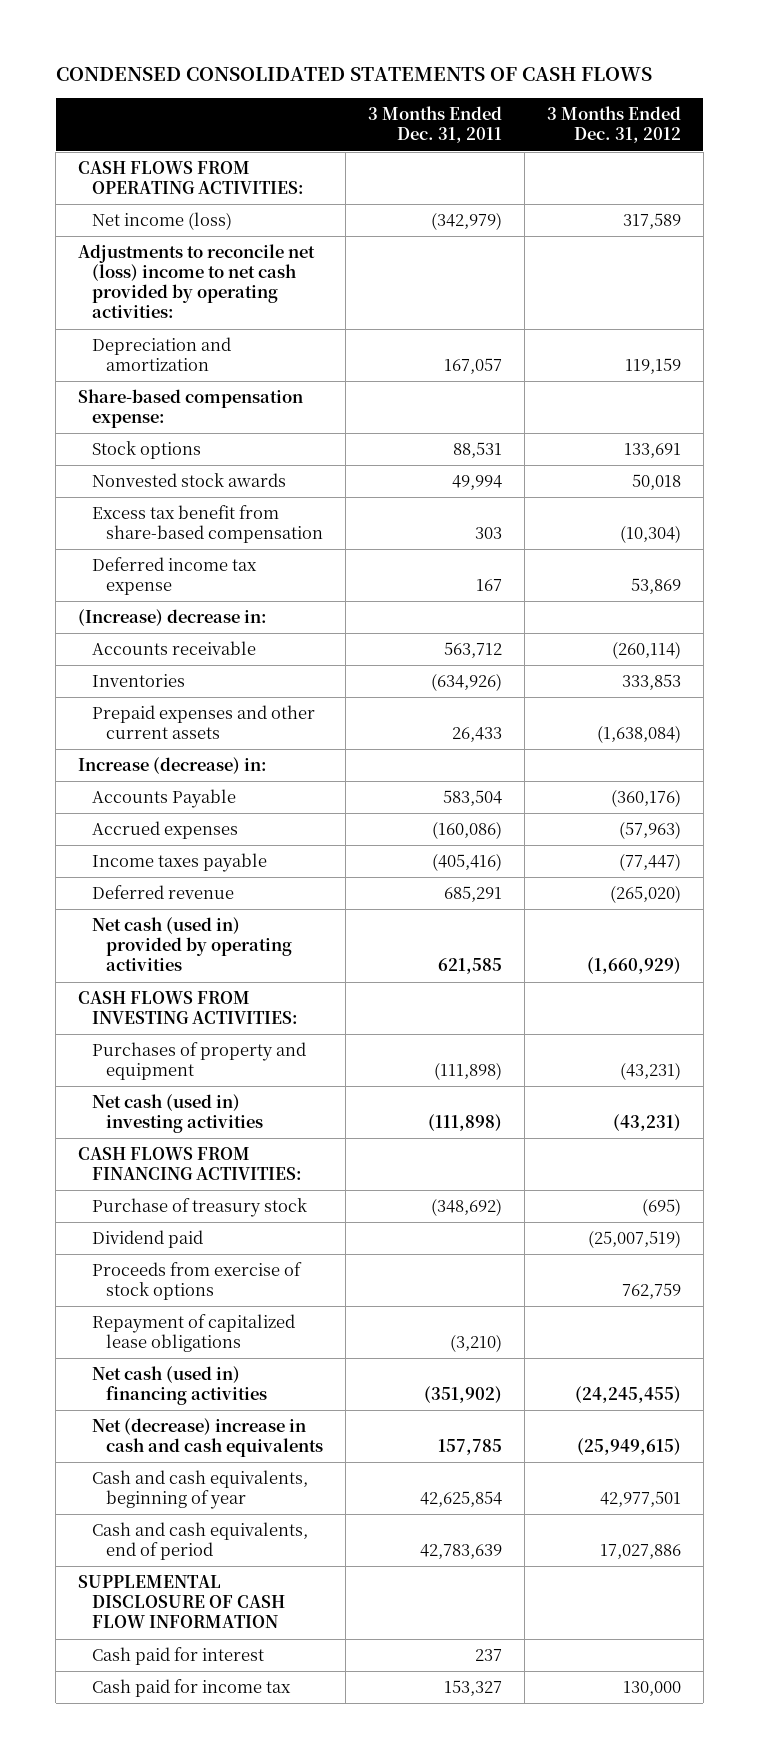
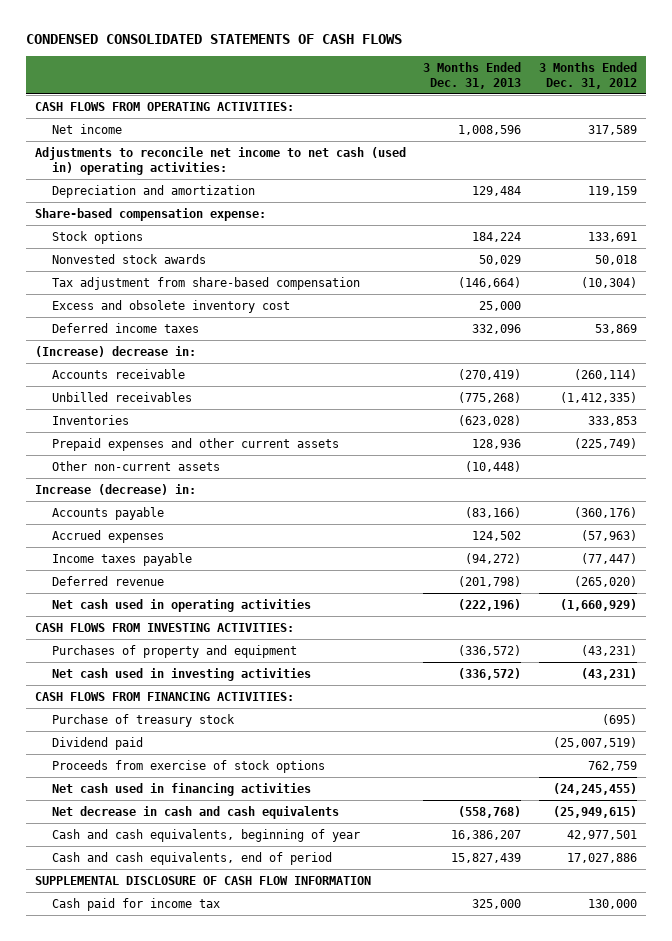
[367,106,502,144] 3 Months Ended Dec. 31, 2011 -> none
none -> [423,61,522,89] 3 Months Ended Dec. 31, 2013
[91,212,232,231] Net income (loss) -> [51,123,122,134] Net income
[78,244,316,319] Adjustments to reconcile net (loss) income to net cash provided by operating activities: -> [34,146,406,175] Adjustments to reconcile net income to net cash (used in) operating activities:
[91,505,323,544] Excess tax benefit from share-based compensation -> [51,276,360,290] Tax adjustment from share-based compensation
none -> [51,299,290,313] Excess and obsolete inventory cost
[91,557,257,596] Deferred income tax expense -> [51,322,199,333] Deferred income taxes
none -> [51,391,192,402] Unbilled receivables
[596,725,681,744] (1,638,084) -> [573,437,637,449] (225,749)
none -> [51,460,220,471] Other non-current assets
[91,789,236,809] Accounts Payable -> [51,506,164,520] Accounts payable
[91,917,292,972] Net cash (used in) provided by operating activities -> [51,598,311,612] Net cash used in operating activities
[91,1094,263,1134] Net cash (used in) investing activities -> [51,667,311,681] Net cash used in investing activities
[91,1314,295,1353] Repayment of capitalized lease obligations -> none
[91,1366,267,1406] Net cash (used in) financing activities -> [51,782,311,796] Net cash used in financing activities
[91,1418,323,1458] Net (decrease) increase in cash and cash equivalents -> [51,805,339,819] Net decrease in cash and cash equivalents
[91,1647,264,1666] Cash paid for interest -> none

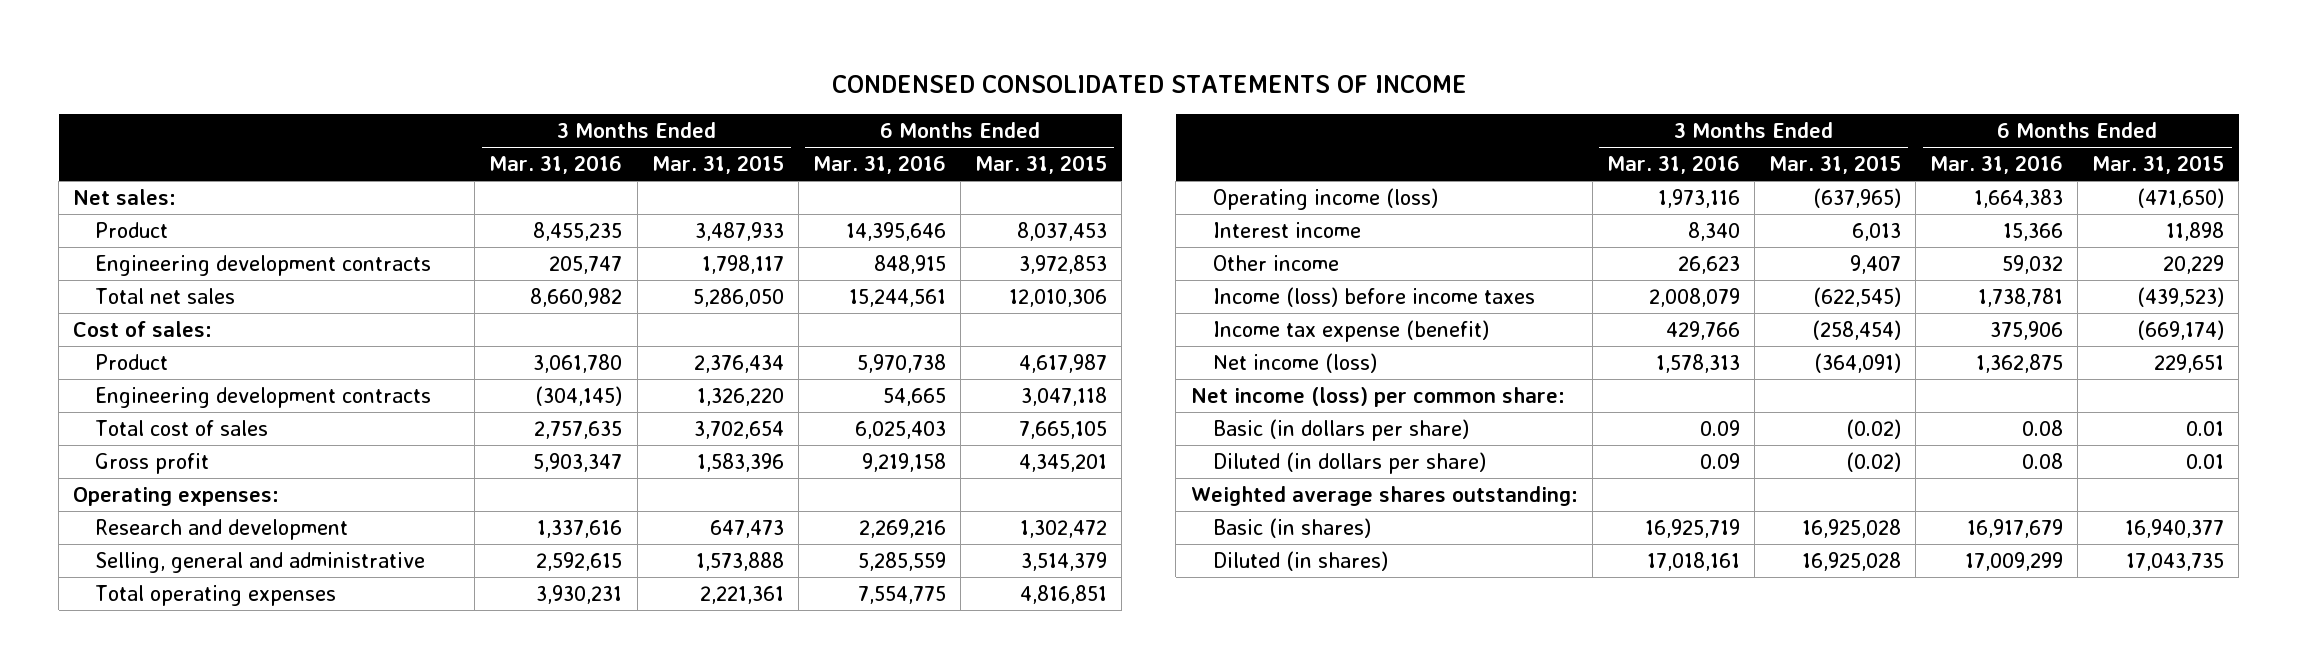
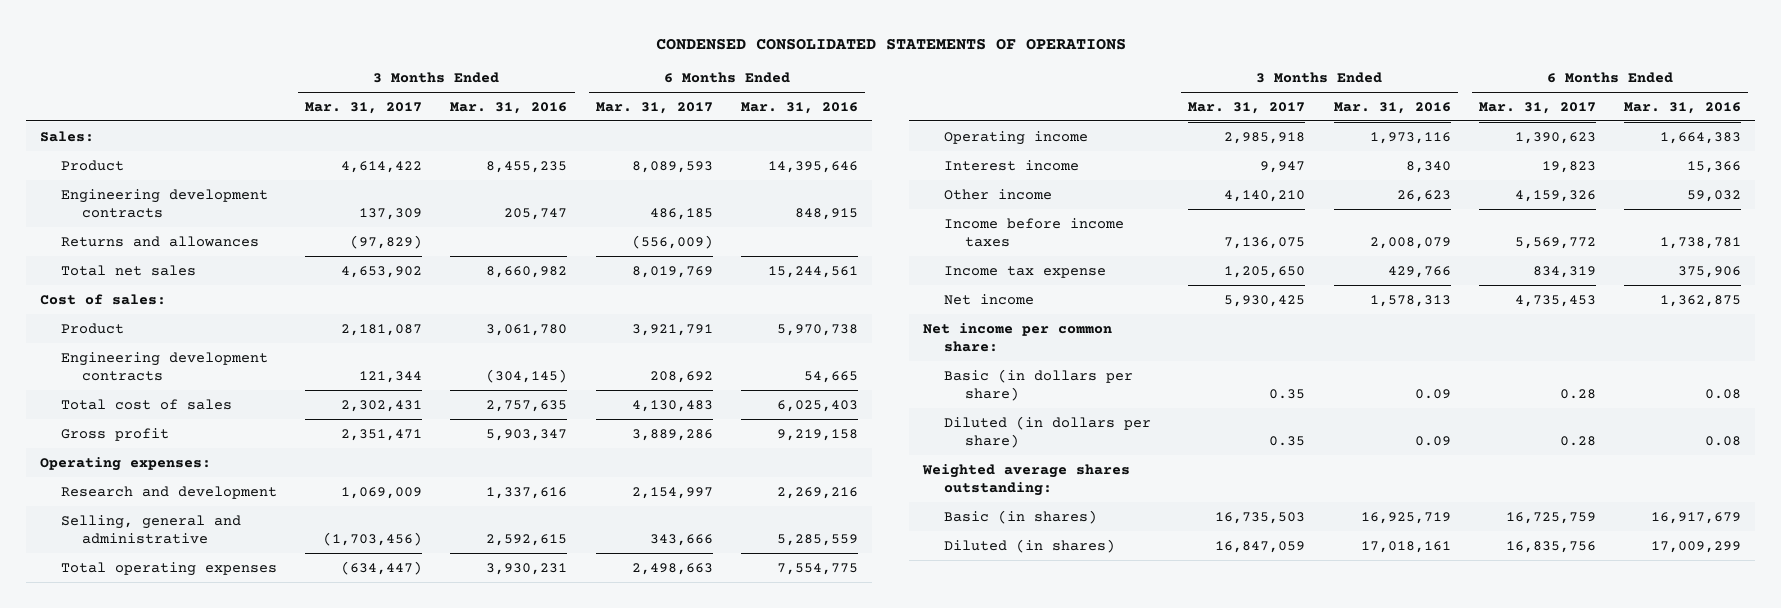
[831,74,1467,93] CONDENSED CONSOLIDATED STATEMENTS OF INCOME -> [655,37,1126,50] CONDENSED CONSOLIDATED STATEMENTS OF OPERATIONS
[651,155,784,175] Mar. 31, 2015 -> none
[974,155,1107,175] Mar. 31, 2015 -> none
none -> [305,101,423,114] Mar. 31, 2017
none -> [595,101,713,114] Mar. 31, 2017
[73,188,177,205] Net sales: -> [40,130,95,142] Sales:
none -> [60,235,259,247] Returns and allowances
[1212,187,1438,210] Operating income (loss) -> [944,130,1089,145] Operating income
[1212,286,1535,307] Income (loss) before income taxes -> [944,217,1125,248] Income before income taxes
[1212,319,1489,342] Income tax expense (benefit) -> [944,265,1107,278] Income tax expense
[1212,352,1377,373] Net income (loss) -> [944,293,1035,305] Net income
[1190,386,1565,407] Net income (loss) per common share: -> [923,322,1113,353] Net income per common share:

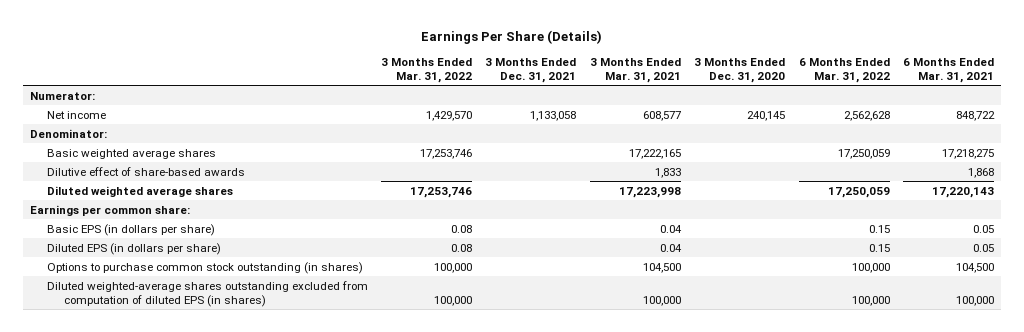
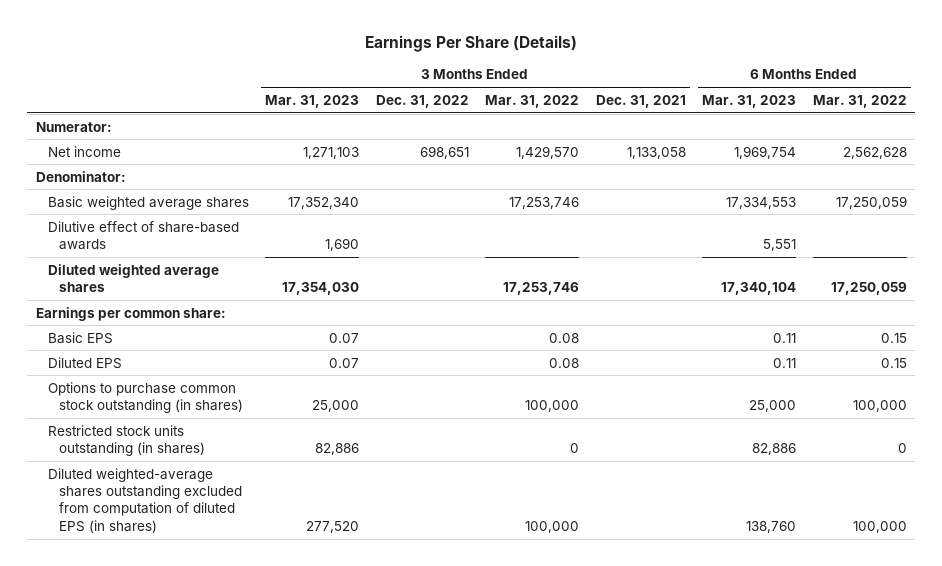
[589,57,681,83] 3 Months Ended Mar. 31, 2021 -> none
[694,57,786,83] 3 Months Ended Dec. 31, 2020 -> none
[903,57,995,83] 6 Months Ended Mar. 31, 2021 -> none
none -> [265,94,360,108] Mar. 31, 2023
none -> [375,94,469,108] Dec. 31, 2022
none -> [702,94,797,108] Mar. 31, 2023
[46,223,215,236] Basic EPS (in dollars per share) -> [47,331,113,344] Basic EPS
[46,242,221,255] Diluted EPS (in dollars per share) -> [47,356,122,369] Diluted EPS
none -> [47,424,206,456] Restricted stock units outstanding (in shares)

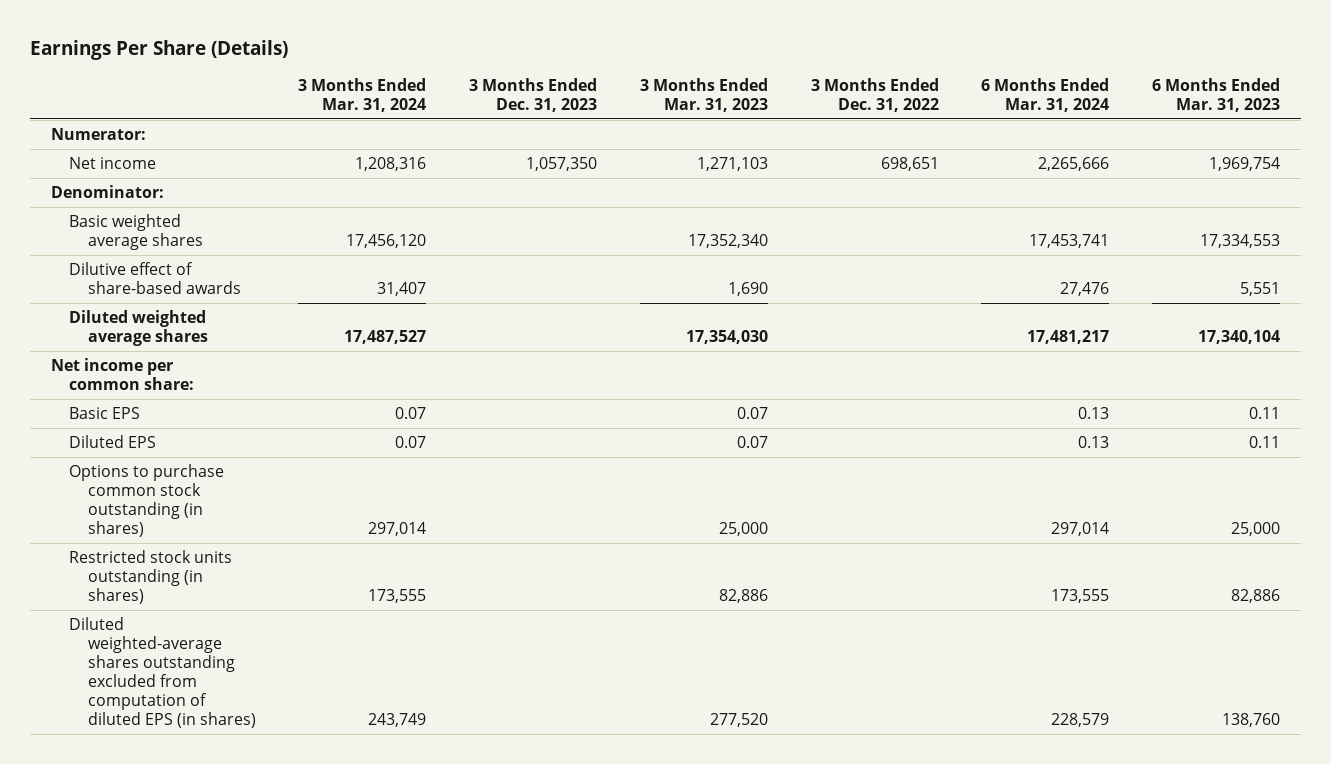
[485,94,580,108] Mar. 31, 2022 -> none
[595,94,686,108] Dec. 31, 2021 -> none
[812,94,907,108] Mar. 31, 2022 -> none
none -> [298,77,427,112] 3 Months Ended Mar. 31, 2024
none -> [469,77,598,112] 3 Months Ended Dec. 31, 2023
none -> [981,77,1110,112] 6 Months Ended Mar. 31, 2024
[35,306,226,321] Earnings per common share: -> [50,358,195,391] Net income per common share:

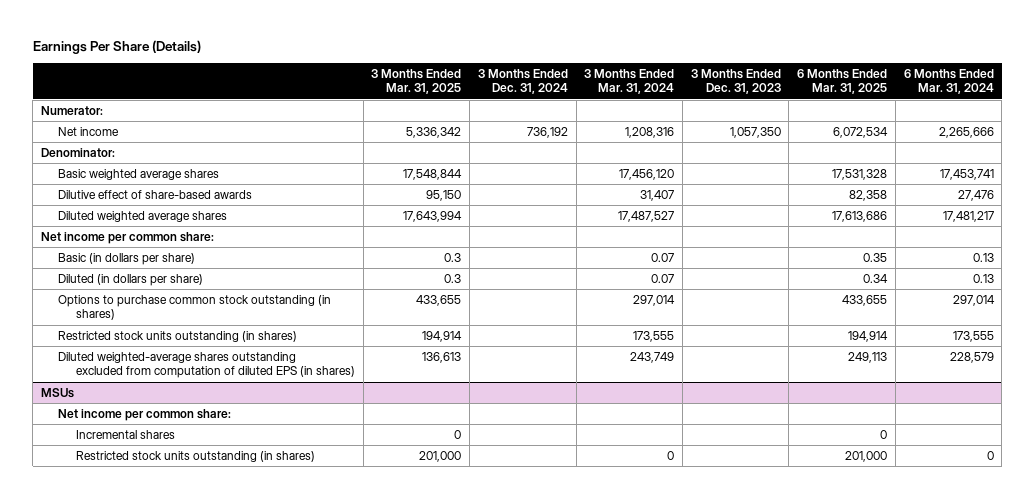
[639,77,768,112] 3 Months Ended Mar. 31, 2023 -> none
[810,77,939,112] 3 Months Ended Dec. 31, 2022 -> none
[1152,77,1281,112] 6 Months Ended Mar. 31, 2023 -> none
none -> [371,68,462,95] 3 Months Ended Mar. 31, 2025
none -> [477,68,568,95] 3 Months Ended Dec. 31, 2024
none -> [797,68,888,95] 6 Months Ended Mar. 31, 2025
[69,407,141,420] Basic EPS -> [58,252,196,265] Basic (in dollars per share)
[69,435,157,449] Diluted EPS -> [58,273,204,286] Diluted (in dollars per share)
none -> [41,387,75,398] MSUs
none -> [58,408,232,421] Net income per common share:
none -> [75,429,175,439] Incremental shares
none -> [75,450,315,462] Restricted stock units outstanding (in shares)

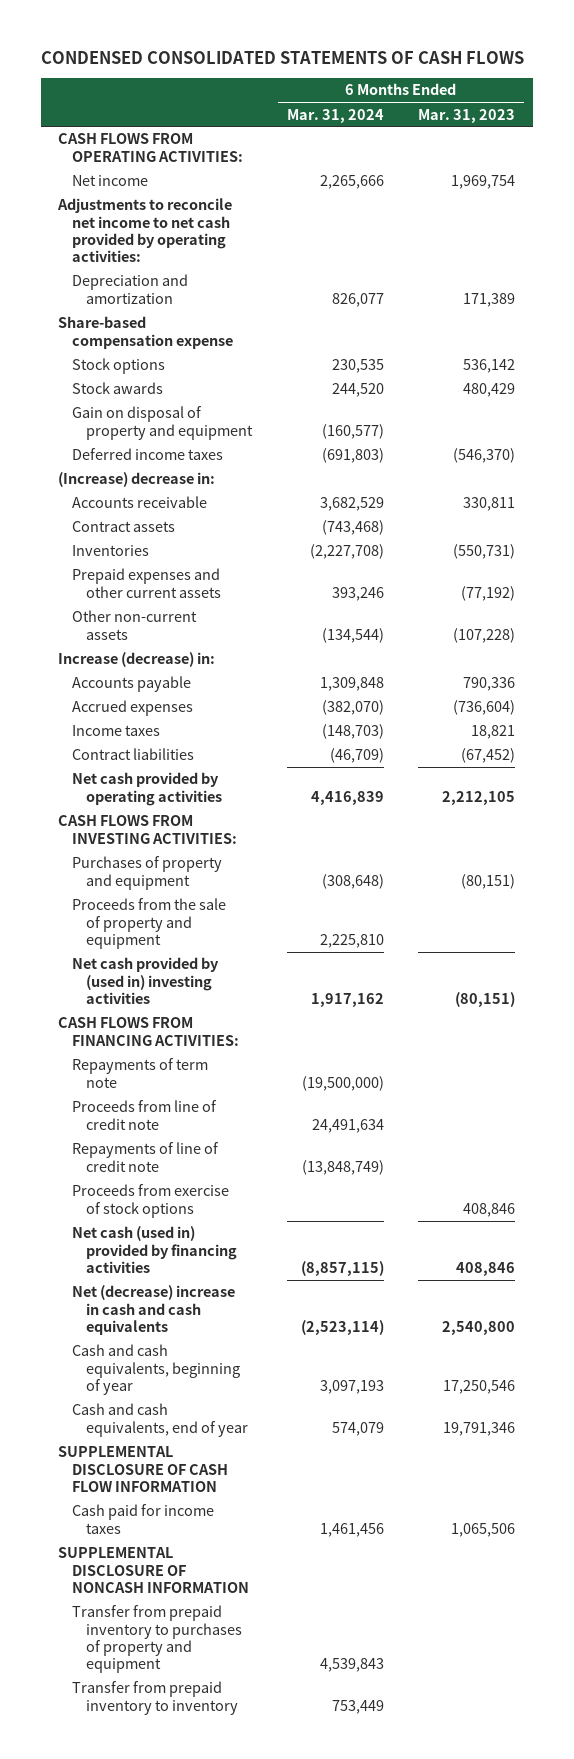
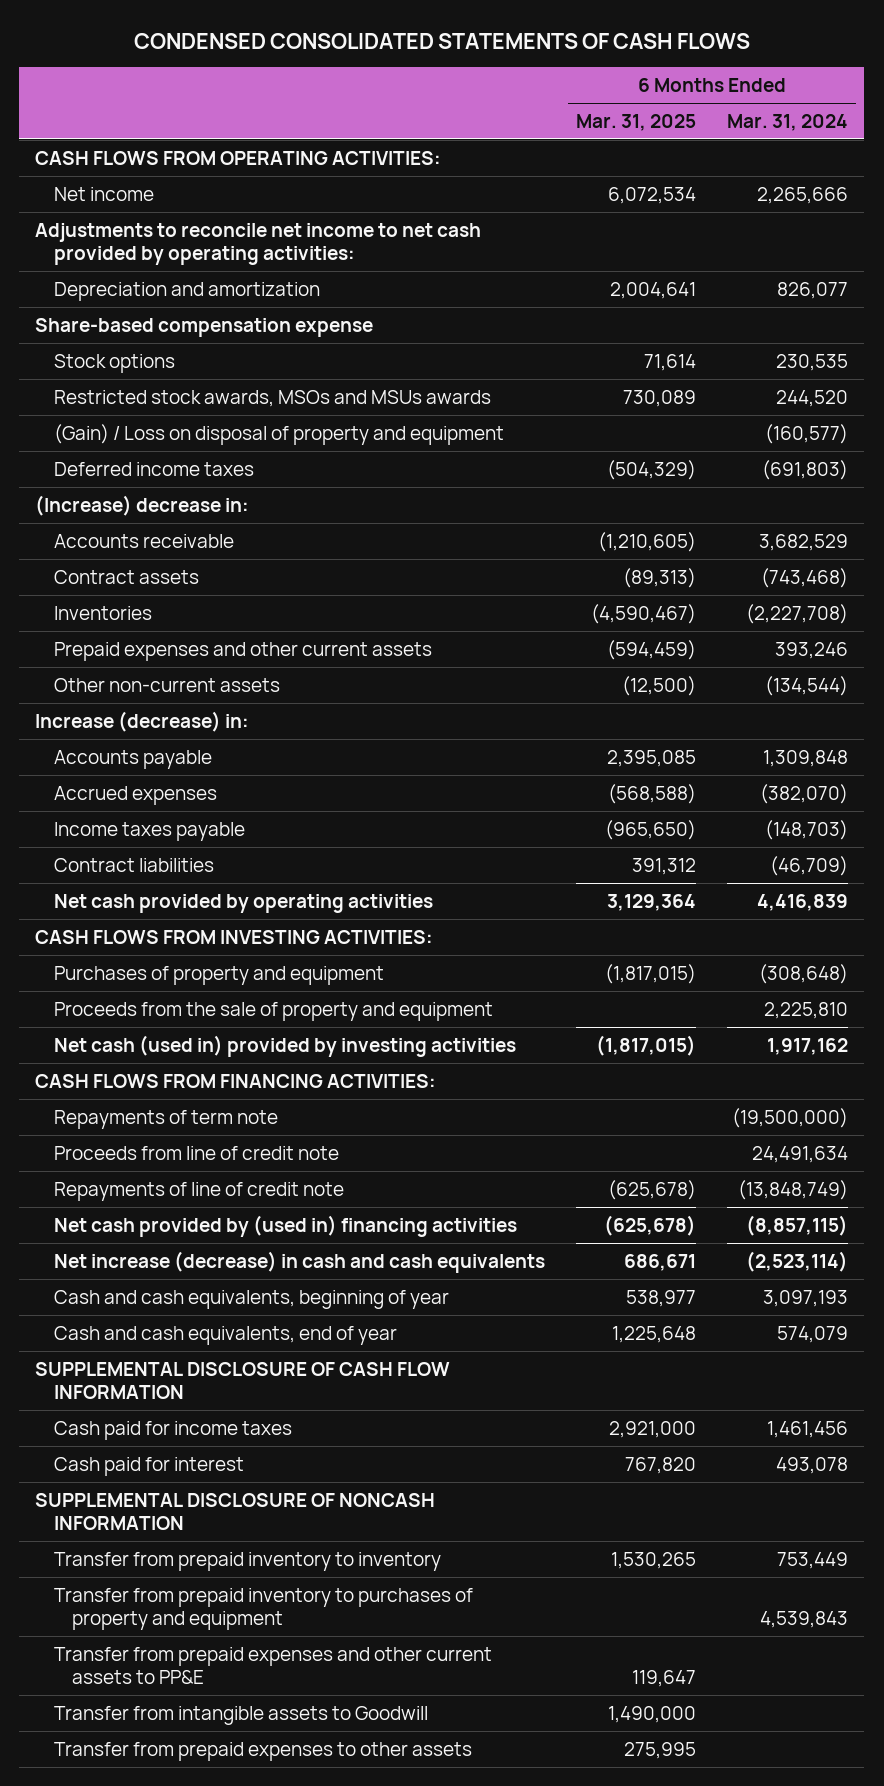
[418,108,516,123] Mar. 31, 2023 -> none
none -> [576,113,697,131] Mar. 31, 2025
[72,382,164,395] Stock awards -> [53,389,491,407] Restricted stock awards, MSOs and MSUs awards
[72,406,254,440] Gain on disposal of property and equipment -> [53,423,504,445] (Gain) / Loss on disposal of property and equipment
[72,725,161,737] Income taxes -> [53,821,245,841] Income taxes payable
[72,957,220,1005] Net cash provided by (used in) investing activities -> [53,1034,516,1057] Net cash (used in) provided by investing activities
[72,1184,230,1218] Proceeds from exercise of stock options -> none
[72,1226,238,1274] Net cash (used in) provided by financing activities -> [53,1214,517,1237] Net cash provided by (used in) financing activities
[72,1285,236,1336] Net (decrease) increase in cash and cash equivalents -> [53,1250,545,1273] Net increase (decrease) in cash and cash equivalents
none -> [53,1456,244,1476] Cash paid for interest
[72,1605,243,1674] Transfer from prepaid inventory to purchases of property and equipment -> [53,1587,473,1630] Transfer from prepaid inventory to purchases of property and equipment
none -> [53,1646,492,1684] Transfer from prepaid expenses and other current assets to PP&E
none -> [53,1705,428,1725] Transfer from intangible assets to Goodwill
none -> [53,1741,472,1761] Transfer from prepaid expenses to other assets

